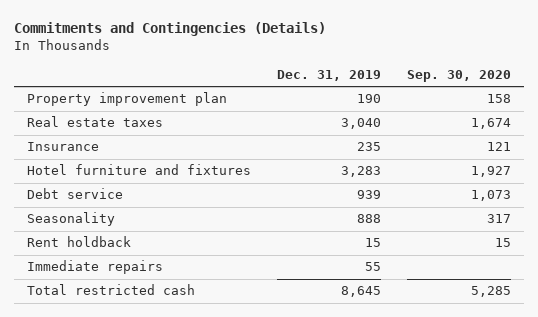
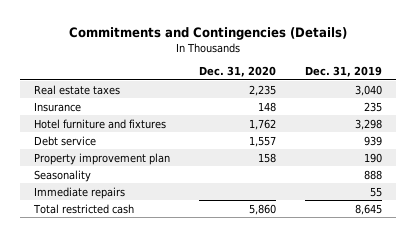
[406,69,511,82] Sep. 30, 2020 -> none
none -> [199,66,277,78] Dec. 31, 2020
[340,166,381,178] 3,283 -> [354,118,382,130] 3,298
[26,92,227,107] Property improvement plan -> [34,152,171,165] Property improvement plan
[26,236,131,248] Rent holdback -> none

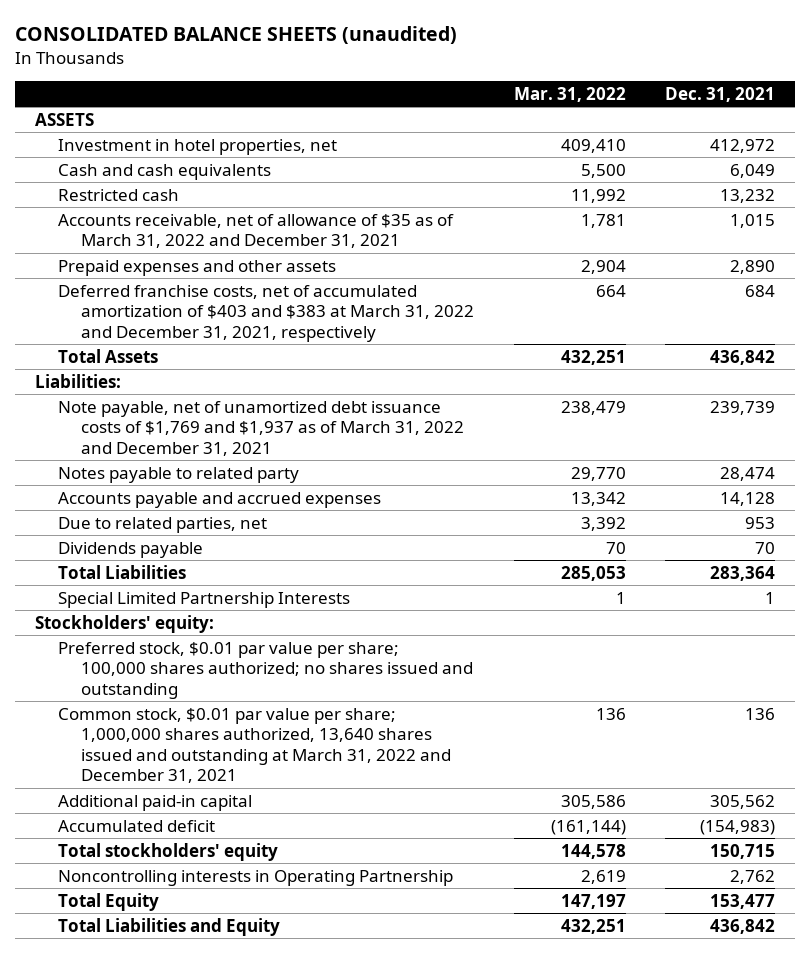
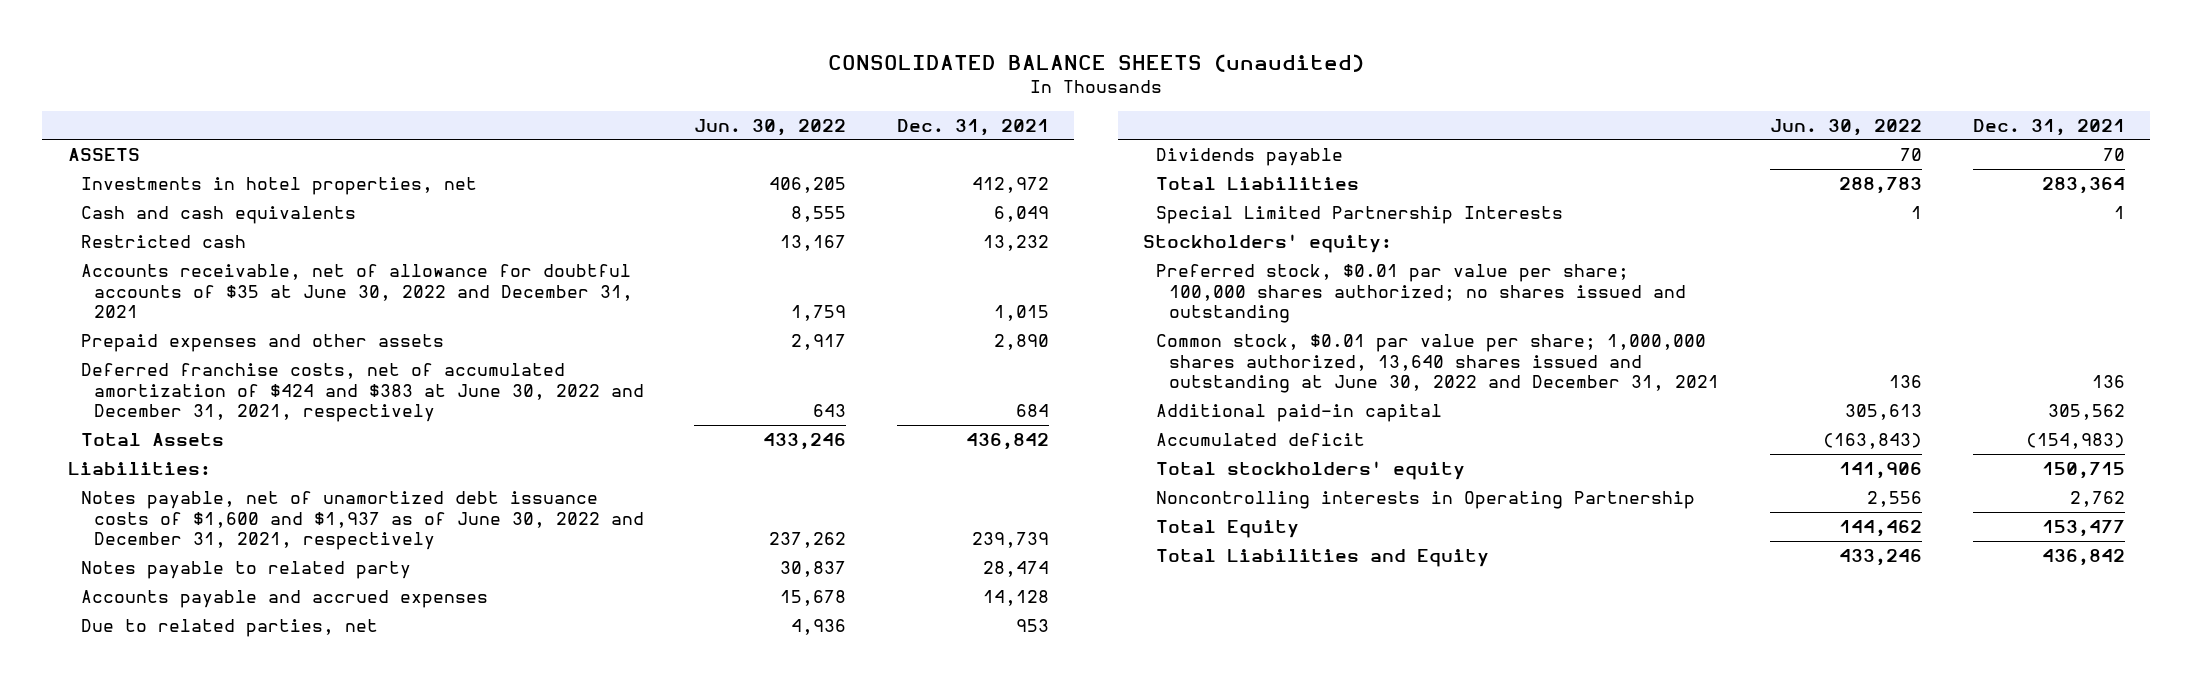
[513,86,626,102] Mar. 31, 2022 -> none
none -> [694,118,847,136] Jun. 30, 2022
[57,138,337,155] Investment in hotel properties, net -> [80,177,477,196] Investments in hotel properties, net
[57,213,454,249] Accounts receivable, net of allowance of $35 as of March 31, 2022 and December 31, 2021 -> [80,264,633,319] Accounts receivable, net of allowance for doubtful accounts of $35 at June 30, 2022 and December 31, 2021
[57,284,475,342] Deferred franchise costs, net of accumulated amortization of $403 and $383 at March 31, 2022 and December 31, 2021, respectively -> [80,363,644,423] Deferred franchise costs, net of accumulated amortization of $424 and $383 at June 30, 2022 and December 31, 2021, respectively
[57,400,465,456] Note payable, net of unamortized debt issuance costs of $1,769 and $1,937 as of March 31, 2022 and December 31, 2021 -> [80,491,644,551] Notes payable, net of unamortized debt issuance costs of $1,600 and $1,937 as of June 30, 2022 and December 31, 2021, respectively
[57,707,452,784] Common stock, $0.01 par value per share; 1,000,000 shares authorized, 13,640 shares issued and outstanding at March 31, 2022 and December 31, 2021 -> [1156,334,1720,394] Common stock, $0.01 par value per share; 1,000,000 shares authorized, 13,640 shares issued and outstanding at June 30, 2022 and December 31, 2021

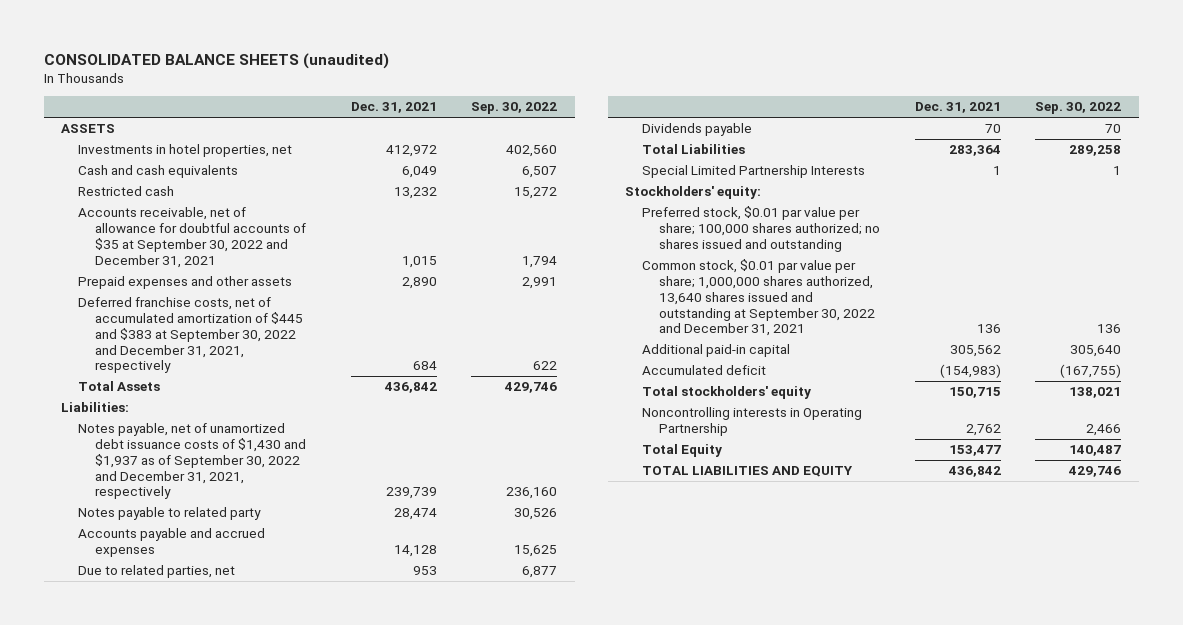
[694,118,847,136] Jun. 30, 2022 -> none
none -> [471,102,558,115] Sep. 30, 2022
[80,264,633,319] Accounts receivable, net of allowance for doubtful accounts of $35 at June 30, 2022 and December 31, 2021 -> [78,207,307,268] Accounts receivable, net of allowance for doubtful accounts of $35 at September 30, 2022 and December 31, 2021
[80,363,644,423] Deferred franchise costs, net of accumulated amortization of $424 and $383 at June 30, 2022 and December 31, 2021, respectively -> [78,297,304,374] Deferred franchise costs, net of accumulated amortization of $445 and $383 at September 30, 2022 and December 31, 2021, respectively
[80,491,644,551] Notes payable, net of unamortized debt issuance costs of $1,600 and $1,937 as of June 30, 2022 and December 31, 2021, respectively -> [78,423,307,500] Notes payable, net of unamortized debt issuance costs of $1,430 and $1,937 as of September 30, 2022 and December 31, 2021, respectively
[1156,334,1720,394] Common stock, $0.01 par value per share; 1,000,000 shares authorized, 13,640 shares issued and outstanding at June 30, 2022 and December 31, 2021 -> [642,259,876,337] Common stock, $0.01 par value per share; 1,000,000 shares authorized, 13,640 shares issued and outstanding at September 30, 2022 and December 31, 2021
[1156,549,1490,568] Total Liabilities and Equity -> [642,466,854,478] TOTAL LIABILITIES AND EQUITY

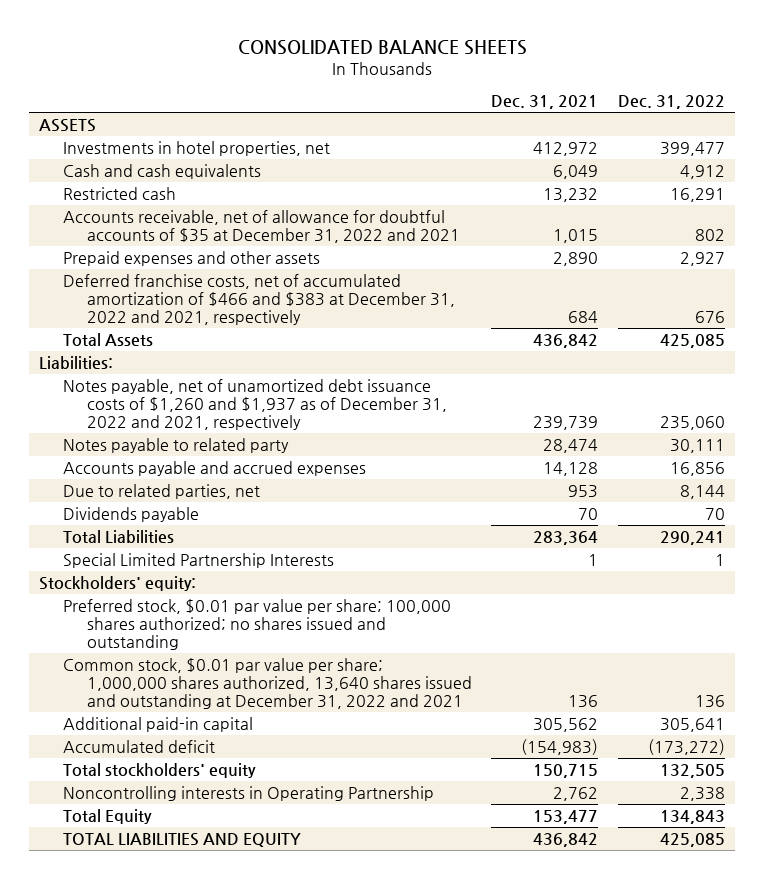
[44,52,390,69] CONSOLIDATED BALANCE SHEETS (unaudited) -> [238,40,528,56] CONSOLIDATED BALANCE SHEETS
[471,102,558,115] Sep. 30, 2022 -> none
none -> [617,95,725,110] Dec. 31, 2022
[78,207,307,268] Accounts receivable, net of allowance for doubtful accounts of $35 at September 30, 2022 and December 31, 2021 -> [62,209,460,243] Accounts receivable, net of allowance for doubtful accounts of $35 at December 31, 2022 and 2021
[78,297,304,374] Deferred franchise costs, net of accumulated amortization of $445 and $383 at September 30, 2022 and December 31, 2021, respectively -> [62,273,455,325] Deferred franchise costs, net of accumulated amortization of $466 and $383 at December 31, 2022 and 2021, respectively
[78,423,307,500] Notes payable, net of unamortized debt issuance costs of $1,430 and $1,937 as of September 30, 2022 and December 31, 2021, respectively -> [62,378,447,430] Notes payable, net of unamortized debt issuance costs of $1,260 and $1,937 as of December 31, 2022 and 2021, respectively
[642,259,876,337] Common stock, $0.01 par value per share; 1,000,000 shares authorized, 13,640 shares issued and outstanding at September 30, 2022 and December 31, 2021 -> [62,657,472,709] Common stock, $0.01 par value per share; 1,000,000 shares authorized, 13,640 shares issued and outstanding at December 31, 2022 and 2021

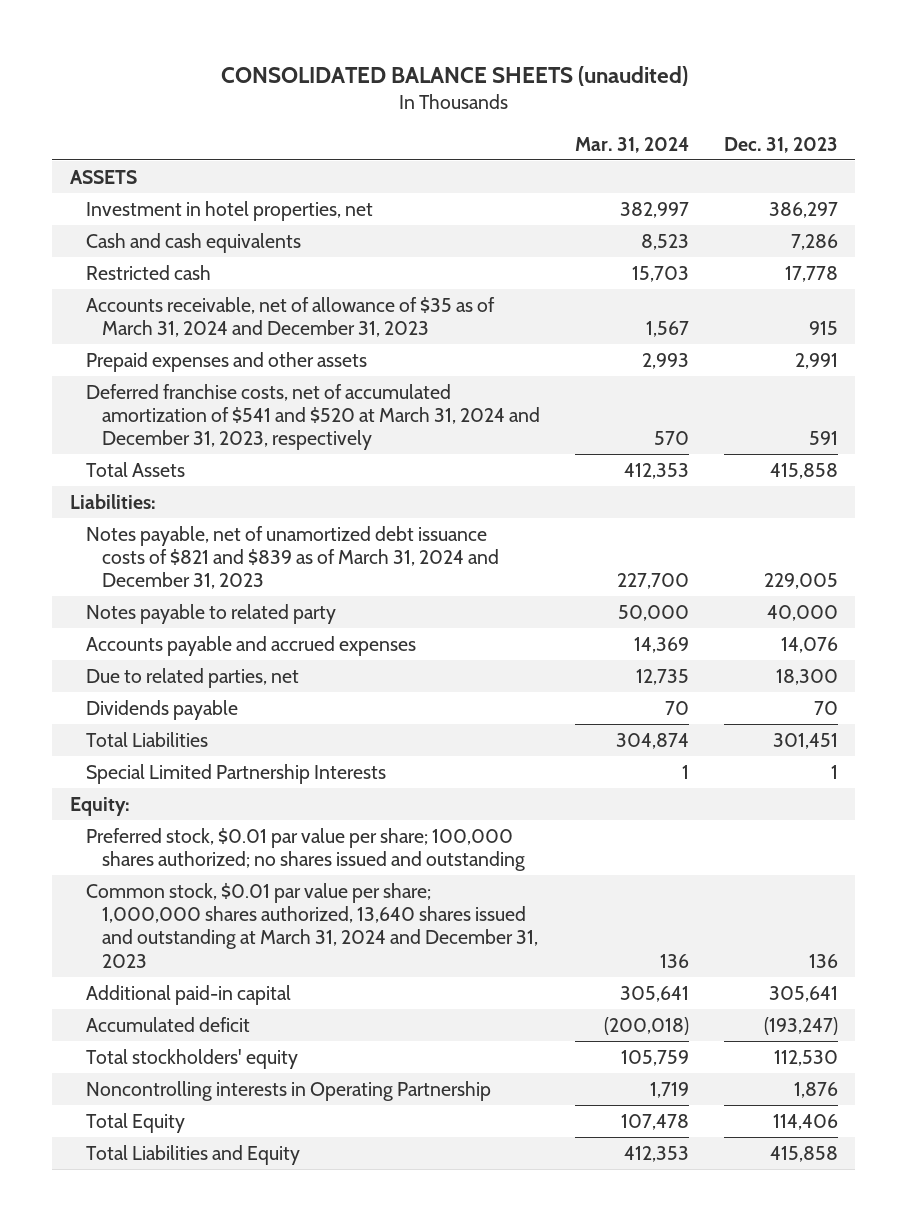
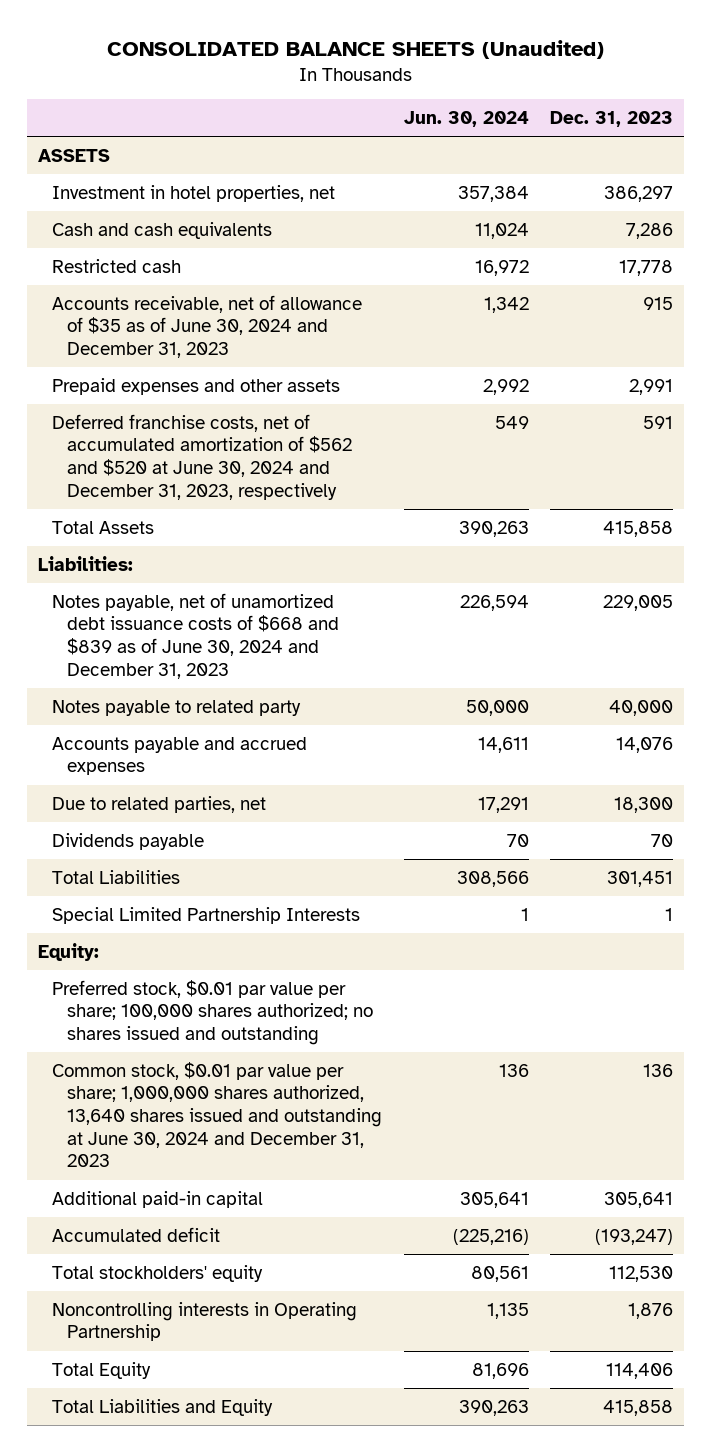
[220,65,688,86] CONSOLIDATED BALANCE SHEETS (unaudited) -> [106,39,604,59] CONSOLIDATED BALANCE SHEETS (Unaudited)
[575,136,690,153] Mar. 31, 2024 -> none
none -> [403,111,529,128] Jun. 30, 2024
[86,296,496,337] Accounts receivable, net of allowance of $35 as of March 31, 2024 and December 31, 2023 -> [52,294,363,359] Accounts receivable, net of allowance of $35 as of June 30, 2024 and December 31, 2023
[86,383,541,451] Deferred franchise costs, net of accumulated amortization of $541 and $520 at March 31, 2024 and December 31, 2023, respectively -> [52,413,352,500] Deferred franchise costs, net of accumulated amortization of $562 and $520 at June 30, 2024 and December 31, 2023, respectively
[86,525,500,590] Notes payable, net of unamortized debt issuance costs of $821 and $839 as of March 31, 2024 and December 31, 2023 -> [52,592,339,679] Notes payable, net of unamortized debt issuance costs of $668 and $839 as of June 30, 2024 and December 31, 2023
[86,882,539,968] Common stock, $0.01 par value per share; 1,000,000 shares authorized, 13,640 shares issued and outstanding at March 31, 2024 and December 31, 2023 -> [52,1061,382,1168] Common stock, $0.01 par value per share; 1,000,000 shares authorized, 13,640 shares issued and outstanding at June 30, 2024 and December 31, 2023

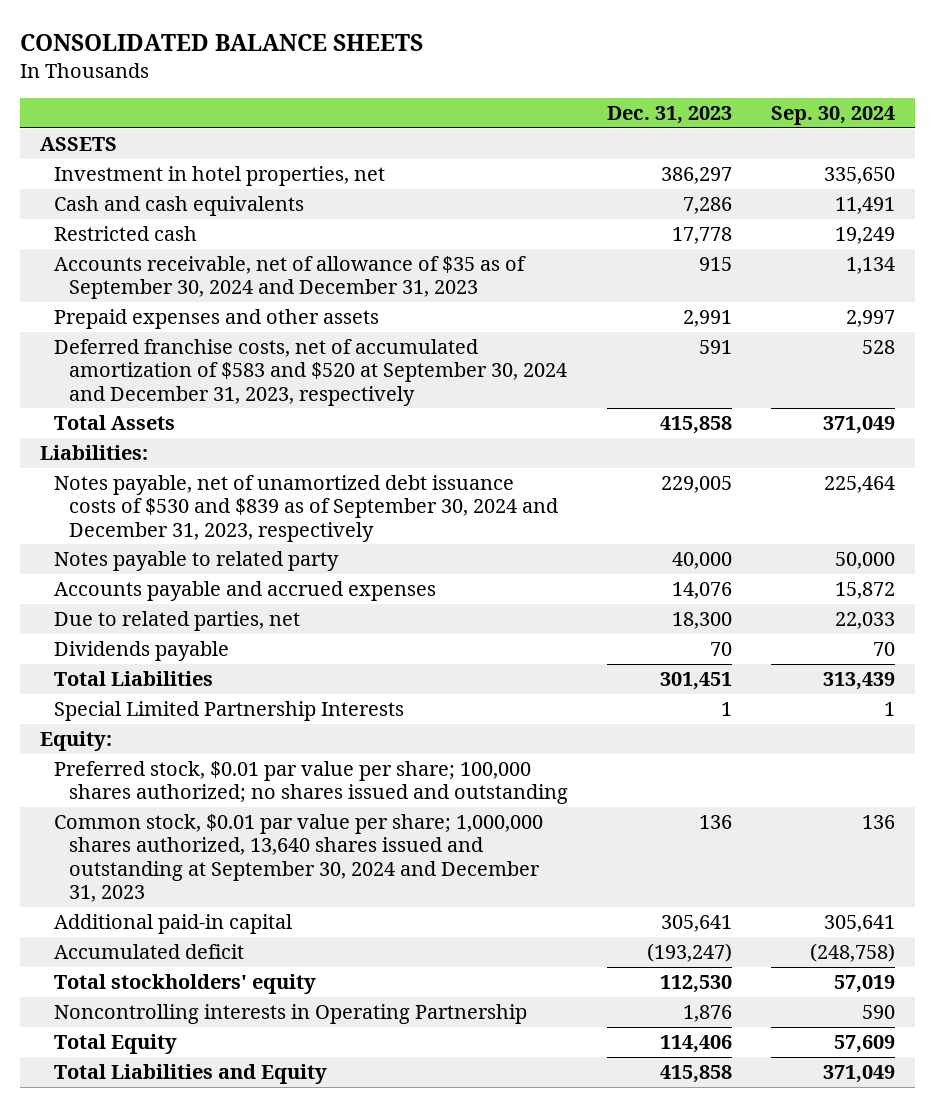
[106,39,604,59] CONSOLIDATED BALANCE SHEETS (Unaudited) -> [20,34,424,52] CONSOLIDATED BALANCE SHEETS
[403,111,529,128] Jun. 30, 2024 -> none
none -> [771,106,896,126] Sep. 30, 2024
[52,294,363,359] Accounts receivable, net of allowance of $35 as of June 30, 2024 and December 31, 2023 -> [54,255,527,300] Accounts receivable, net of allowance of $35 as of September 30, 2024 and December 31, 2023
[52,413,352,500] Deferred franchise costs, net of accumulated amortization of $562 and $520 at June 30, 2024 and December 31, 2023, respectively -> [54,338,567,406] Deferred franchise costs, net of accumulated amortization of $583 and $520 at September 30, 2024 and December 31, 2023, respectively
[52,592,339,679] Notes payable, net of unamortized debt issuance costs of $668 and $839 as of June 30, 2024 and December 31, 2023 -> [54,474,558,542] Notes payable, net of unamortized debt issuance costs of $530 and $839 as of September 30, 2024 and December 31, 2023, respectively
[52,1061,382,1168] Common stock, $0.01 par value per share; 1,000,000 shares authorized, 13,640 shares issued and outstanding at June 30, 2024 and December 31, 2023 -> [54,813,544,902] Common stock, $0.01 par value per share; 1,000,000 shares authorized, 13,640 shares issued and outstanding at September 30, 2024 and December 31, 2023

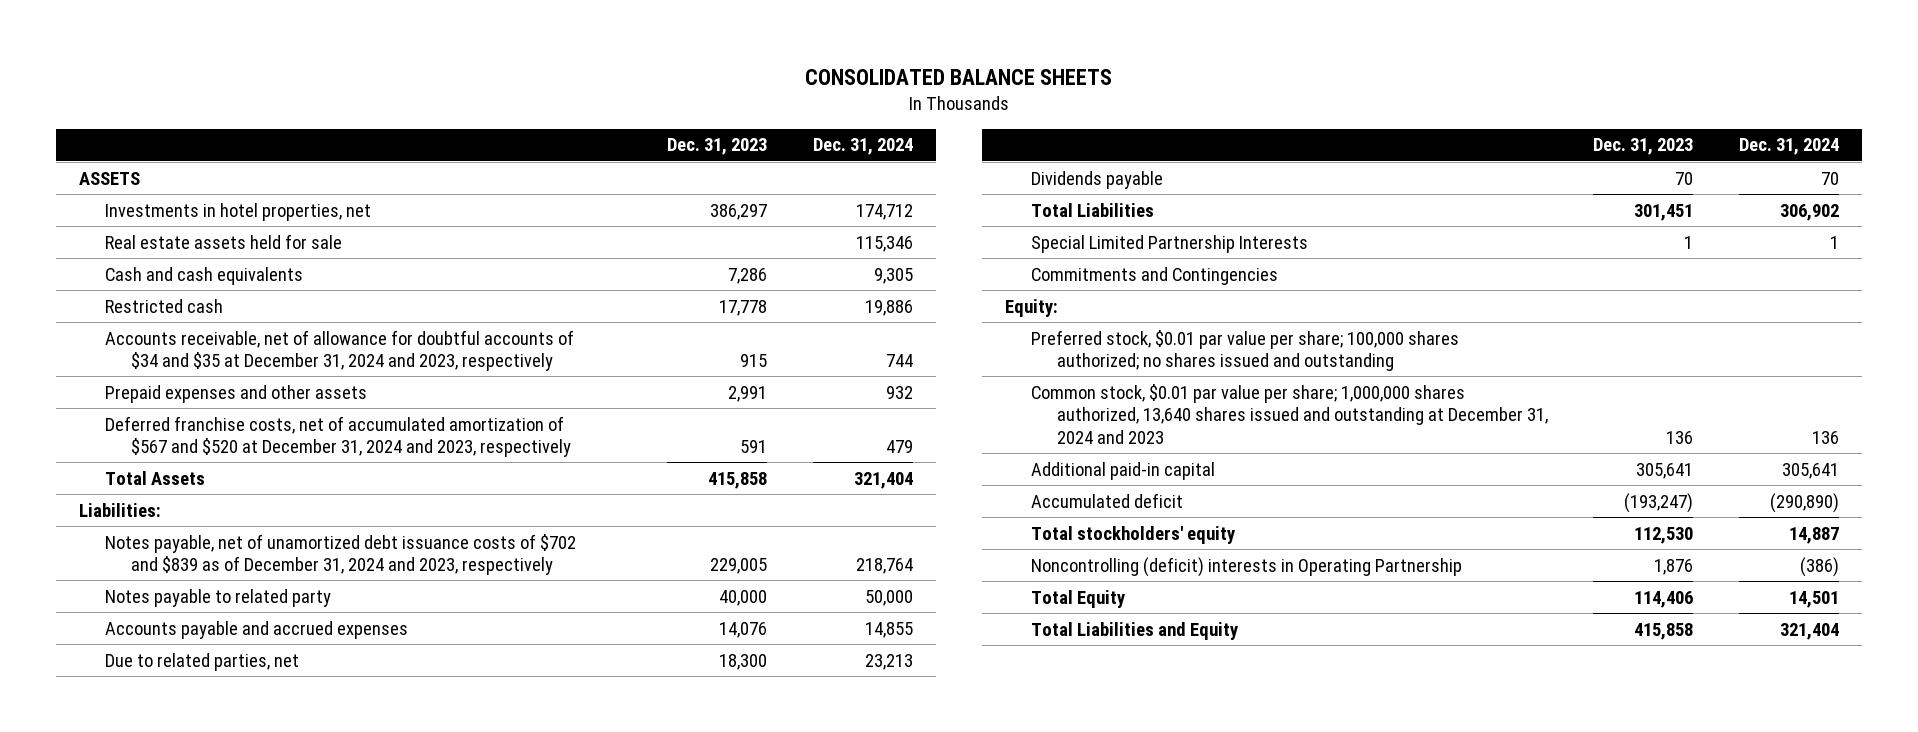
[771,106,896,126] Sep. 30, 2024 -> none
none -> [812,138,913,156] Dec. 31, 2024
[54,165,386,186] Investment in hotel properties, net -> [104,202,371,221] Investments in hotel properties, net
none -> [104,233,342,249] Real estate assets held for sale
[54,255,527,300] Accounts receivable, net of allowance of $35 as of September 30, 2024 and December 31, 2023 -> [104,329,574,372] Accounts receivable, net of allowance for doubtful accounts of $34 and $35 at December 31, 2024 and 2023, respectively
[54,338,567,406] Deferred franchise costs, net of accumulated amortization of $583 and $520 at September 30, 2024 and December 31, 2023, respectively -> [104,415,571,458] Deferred franchise costs, net of accumulated amortization of $567 and $520 at December 31, 2024 and 2023, respectively
[54,474,558,542] Notes payable, net of unamortized debt issuance costs of $530 and $839 as of September 30, 2024 and December 31, 2023, respectively -> [104,533,576,576] Notes payable, net of unamortized debt issuance costs of $702 and $839 as of December 31, 2024 and 2023, respectively
none -> [1030,266,1278,285] Commitments and Contingencies
[54,813,544,902] Common stock, $0.01 par value per share; 1,000,000 shares authorized, 13,640 shares issued and outstanding at September 30, 2024 and December 31, 2023 -> [1030,383,1548,444] Common stock, $0.01 par value per share; 1,000,000 shares authorized, 13,640 shares issued and outstanding at December 31, 2024 and 2023
[54,1003,528,1024] Noncontrolling interests in Operating Partnership -> [1030,556,1462,577] Noncontrolling (deficit) interests in Operating Partnership

